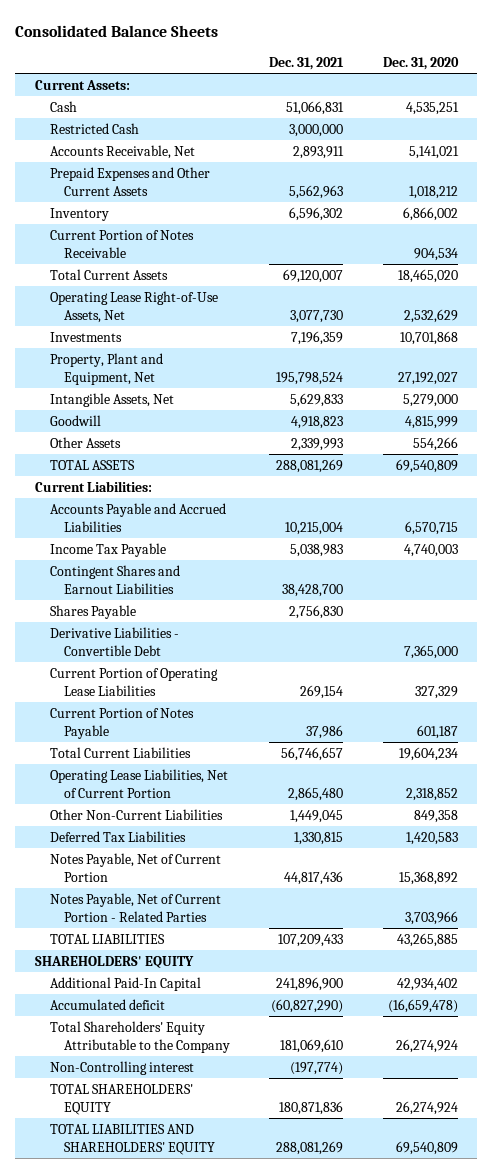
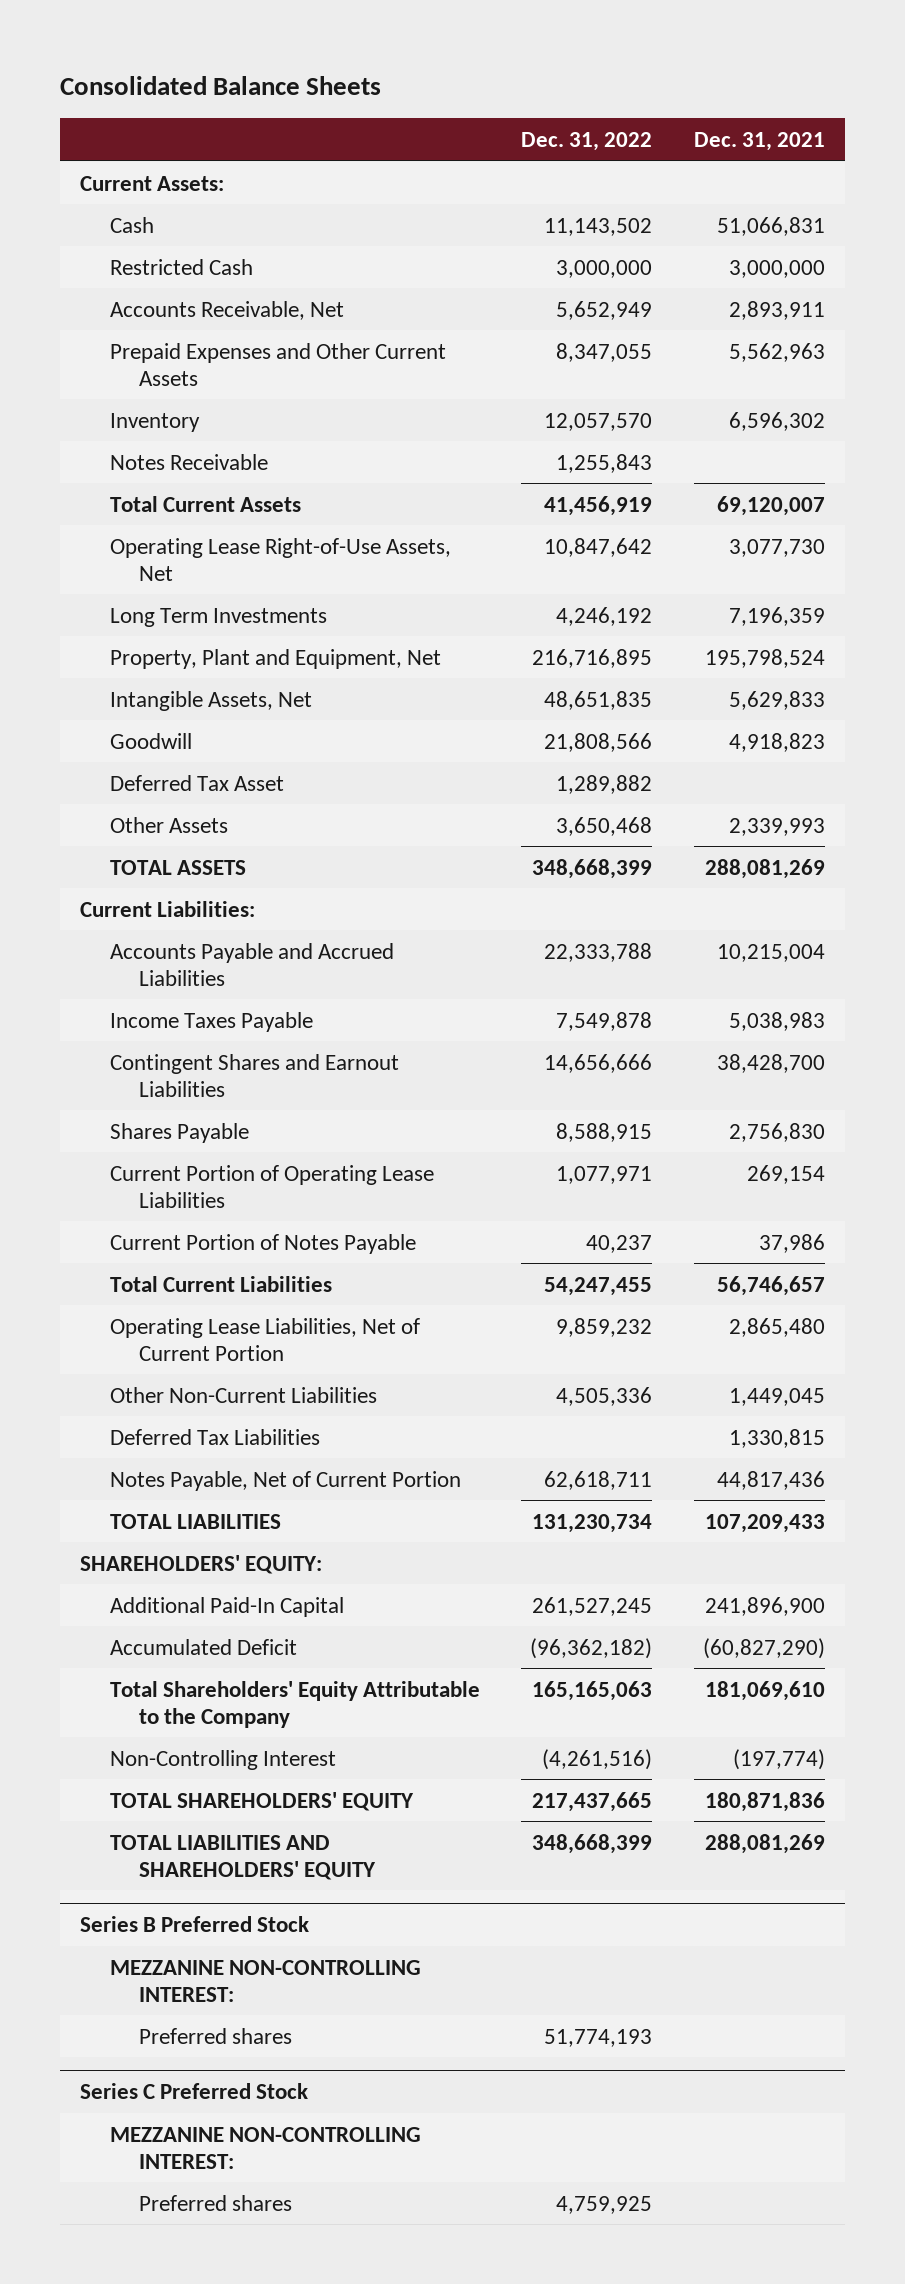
[382,56,459,70] Dec. 31, 2020 -> none
none -> [521,132,653,152] Dec. 31, 2022
[49,229,194,258] Current Portion of Notes Receivable -> none
none -> [109,453,268,470] Notes Receivable
[49,331,122,342] Investments -> [109,607,327,627] Long Term Investments
none -> [109,774,284,791] Deferred Tax Asset
[49,542,166,557] Income Tax Payable -> [109,1011,313,1032] Income Taxes Payable
[49,626,179,656] Derivative Liabilities - Convertible Debt -> none
[49,892,221,922] Notes Payable, Net of Current Portion - Related Parties -> none
[34,955,194,968] SHAREHOLDERS' EQUITY -> [80,1554,323,1574] SHAREHOLDERS' EQUITY:
[49,998,165,1010] Accumulated deficit -> [109,1638,297,1655] Accumulated Deficit
[49,1060,194,1075] Non-Controlling interest -> [109,1749,336,1770] Non-Controlling Interest
none -> [80,1916,310,1933] Series B Preferred Stock
none -> [109,1959,421,2002] MEZZANINE NON-CONTROLLING INTEREST:
none -> [139,2027,293,2044] Preferred shares
none -> [80,2083,309,2100] Series C Preferred Stock
none -> [109,2126,421,2169] MEZZANINE NON-CONTROLLING INTEREST:
none -> [139,2194,293,2211] Preferred shares

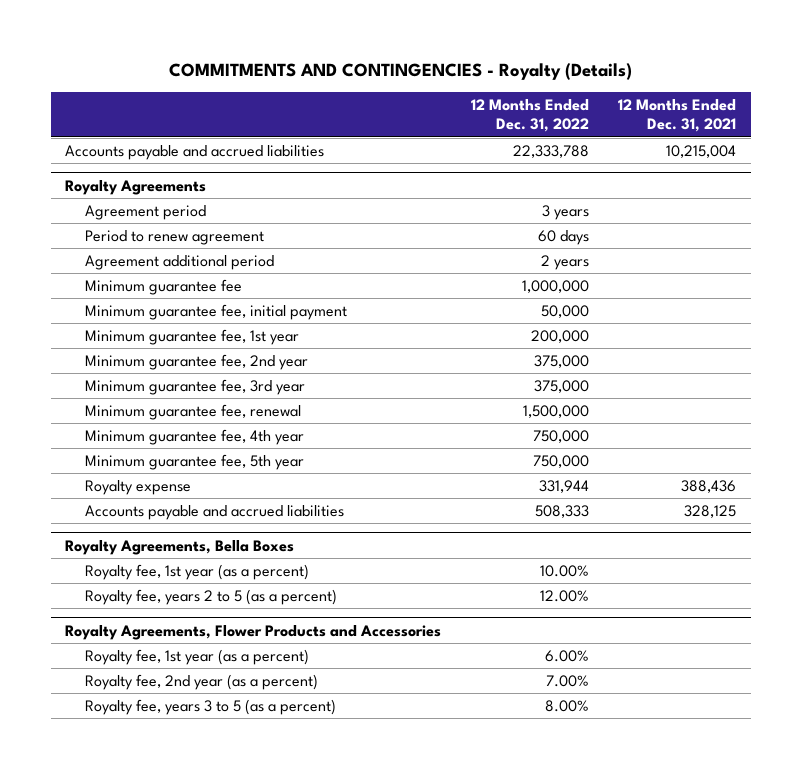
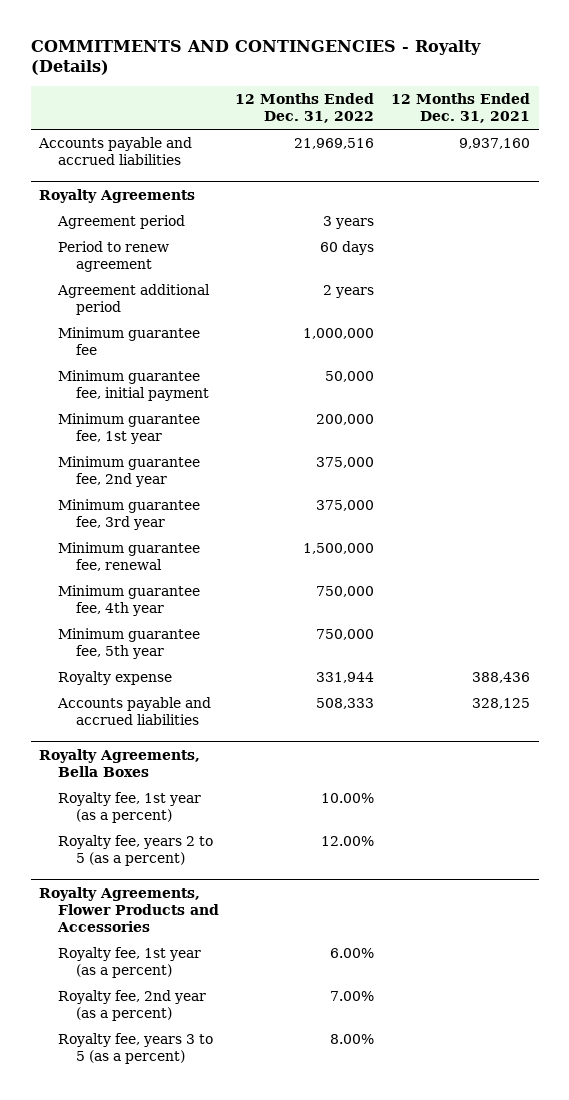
[512,144,589,158] 22,333,788 -> [294,137,375,149] 21,969,516
[666,144,737,158] 10,215,004 -> [459,137,531,149] 9,937,160

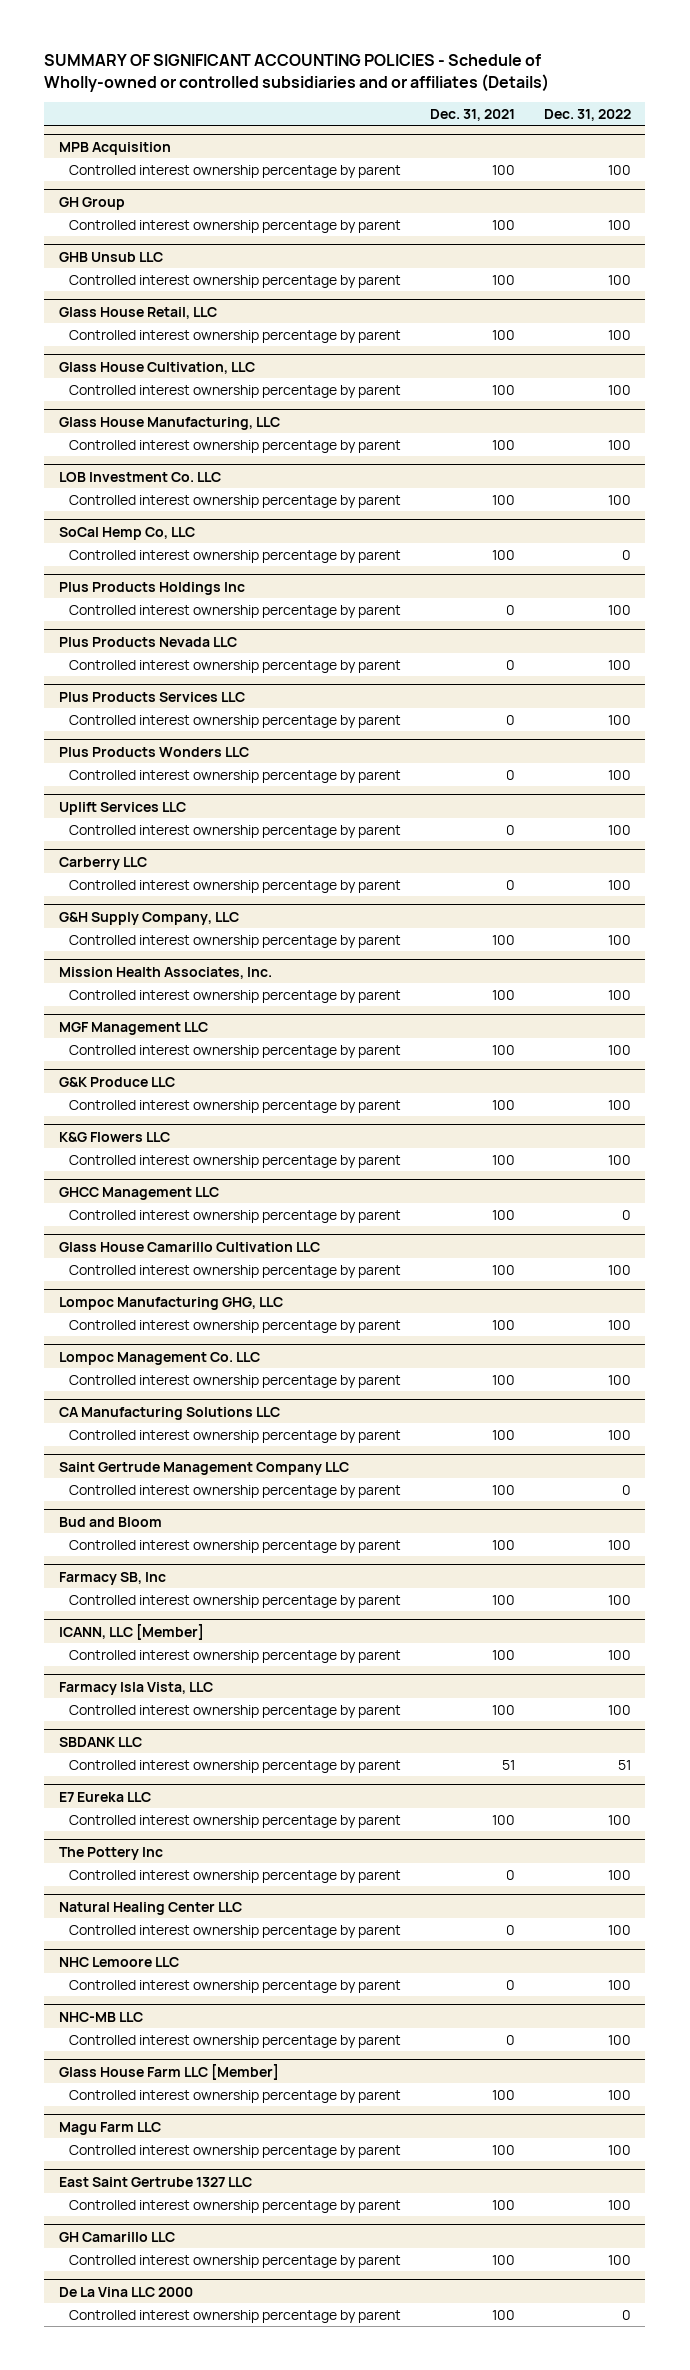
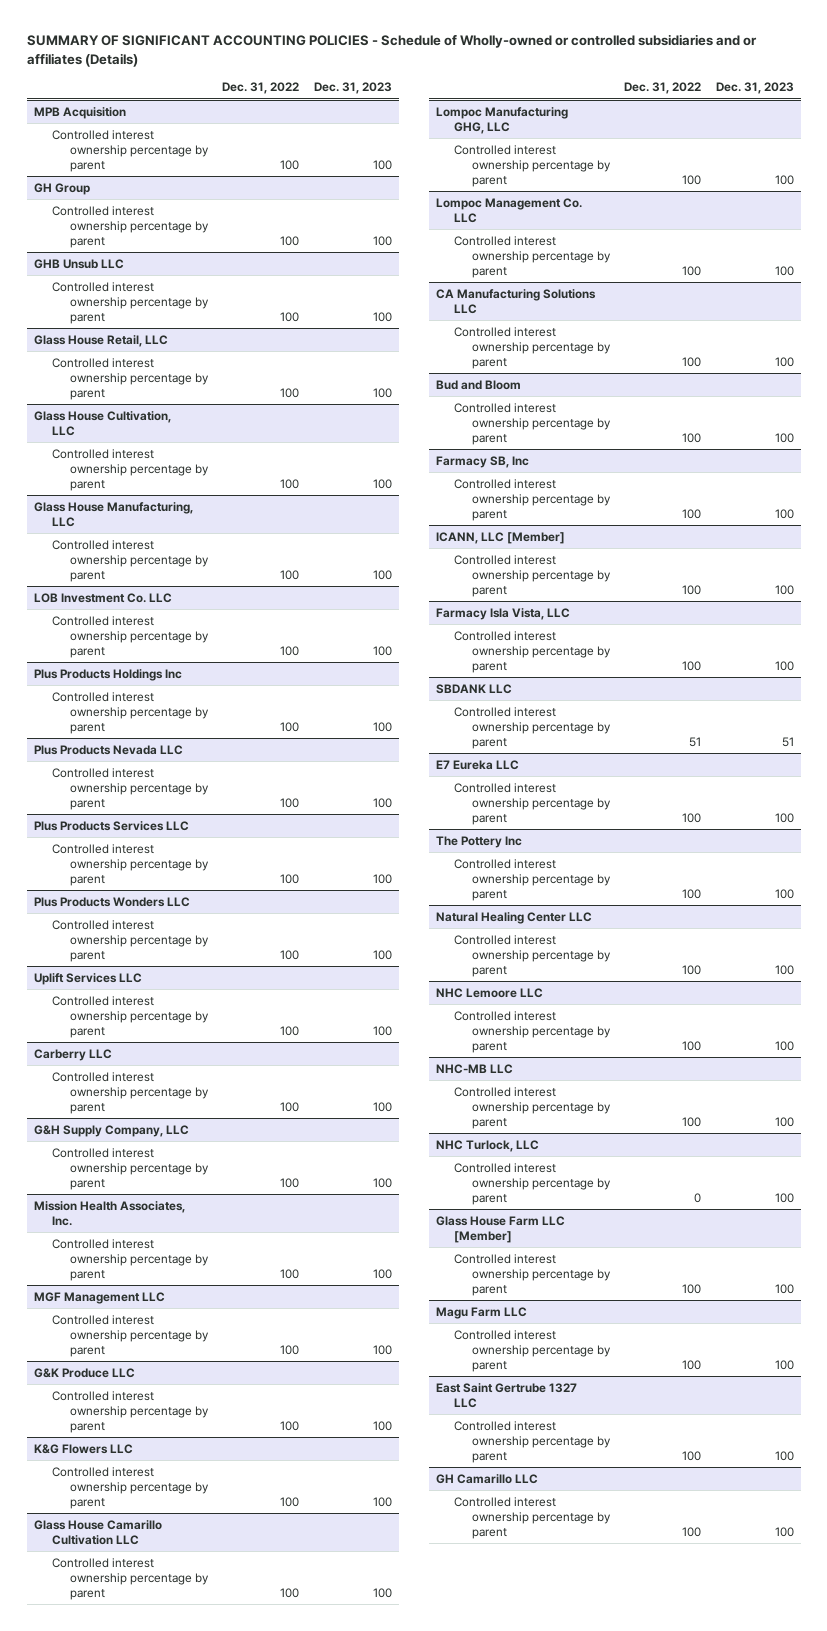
[430,108,516,121] Dec. 31, 2021 -> none
none -> [313,82,392,95] Dec. 31, 2023
[58,526,195,540] SoCal Hemp Co, LLC -> none
[69,549,402,563] Controlled interest ownership percentage by parent -> none
[58,1186,219,1200] GHCC Management LLC -> none
[69,1209,402,1223] Controlled interest ownership percentage by parent -> none
[58,1461,349,1475] Saint Gertrude Management Company LLC -> none
[69,1484,402,1498] Controlled interest ownership percentage by parent -> none
none -> [435,1139,539,1152] NHC Turlock, LLC
none -> [453,1162,611,1206] Controlled interest ownership percentage by parent
[58,2286,193,2297] De La Vina LLC 2000 -> none
[69,2309,402,2323] Controlled interest ownership percentage by parent -> none

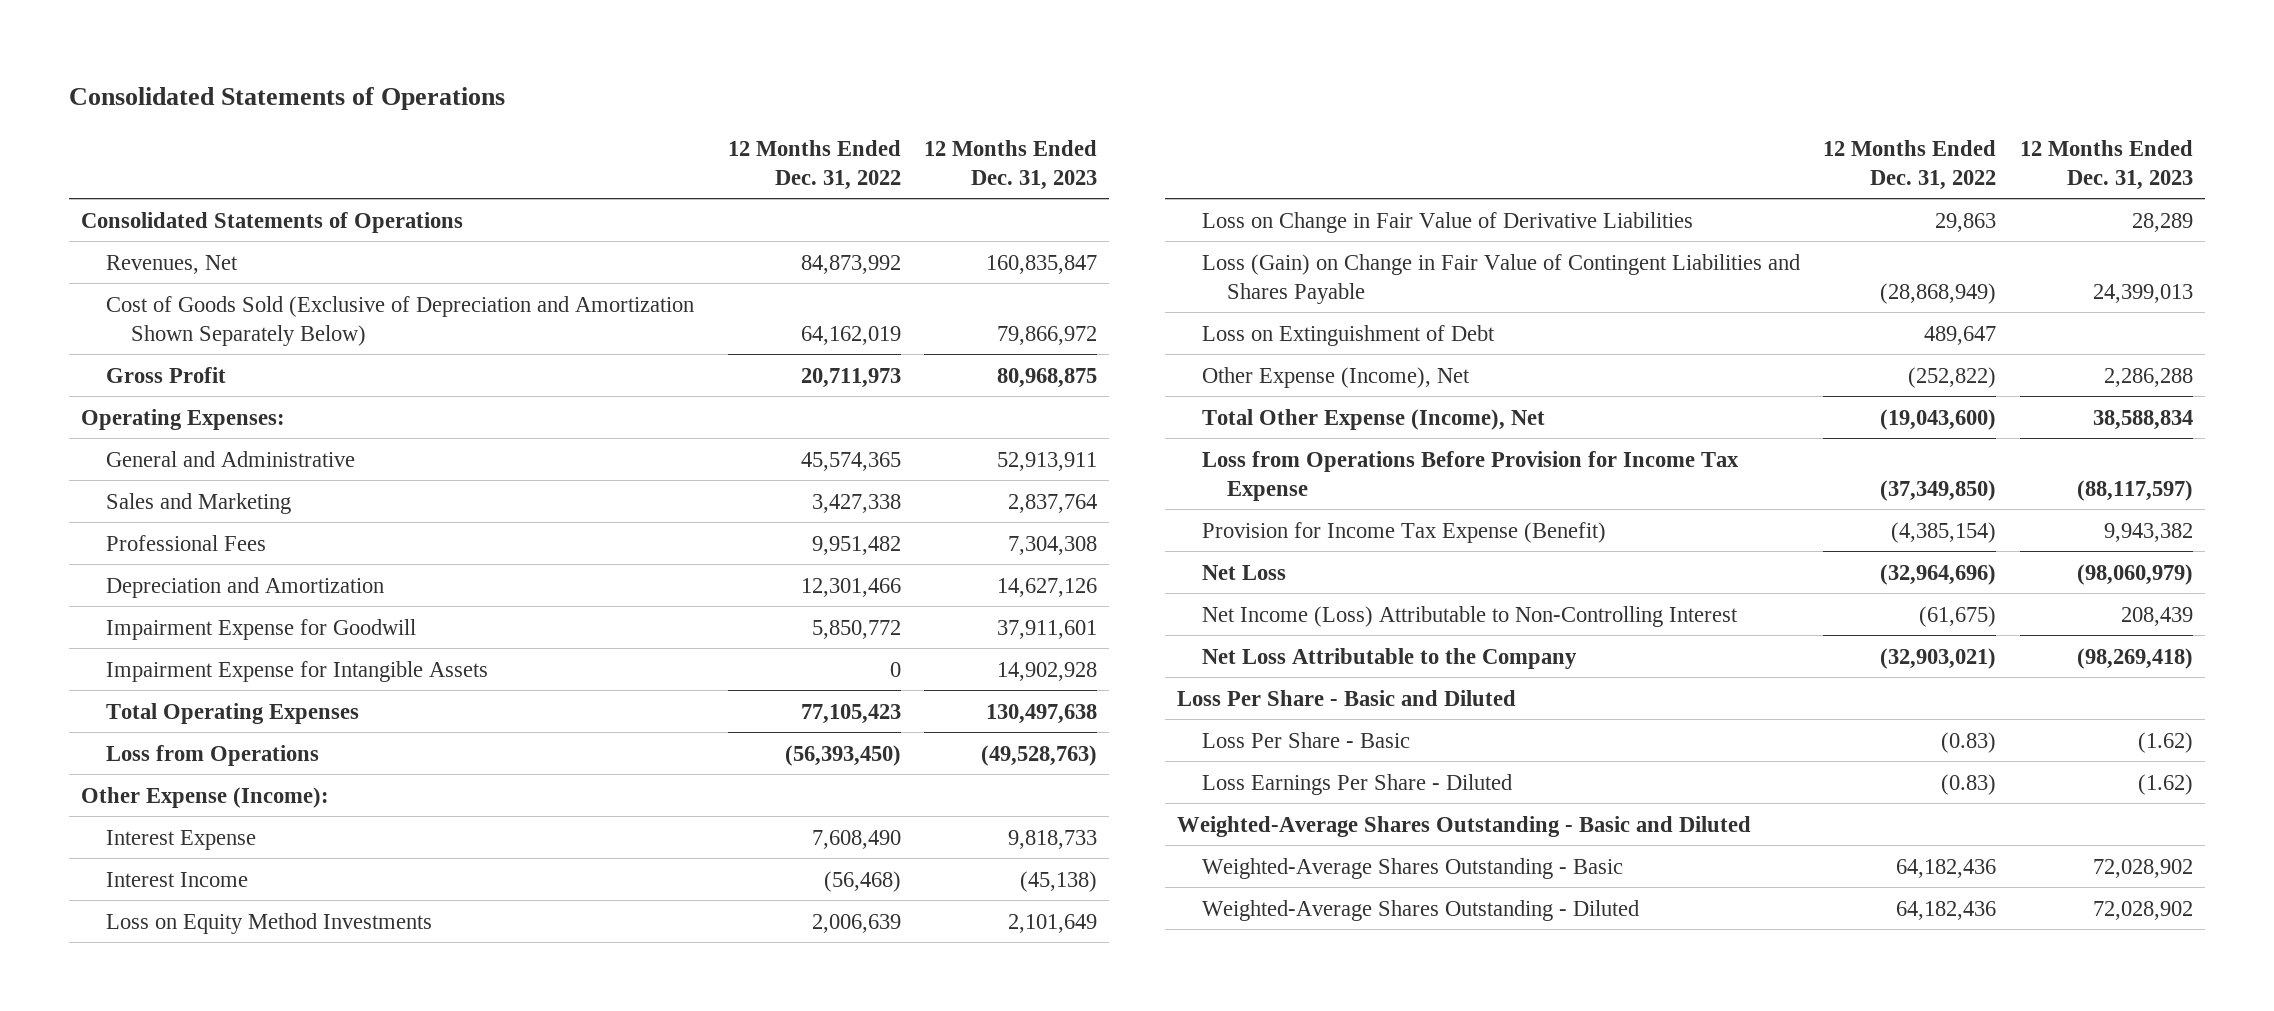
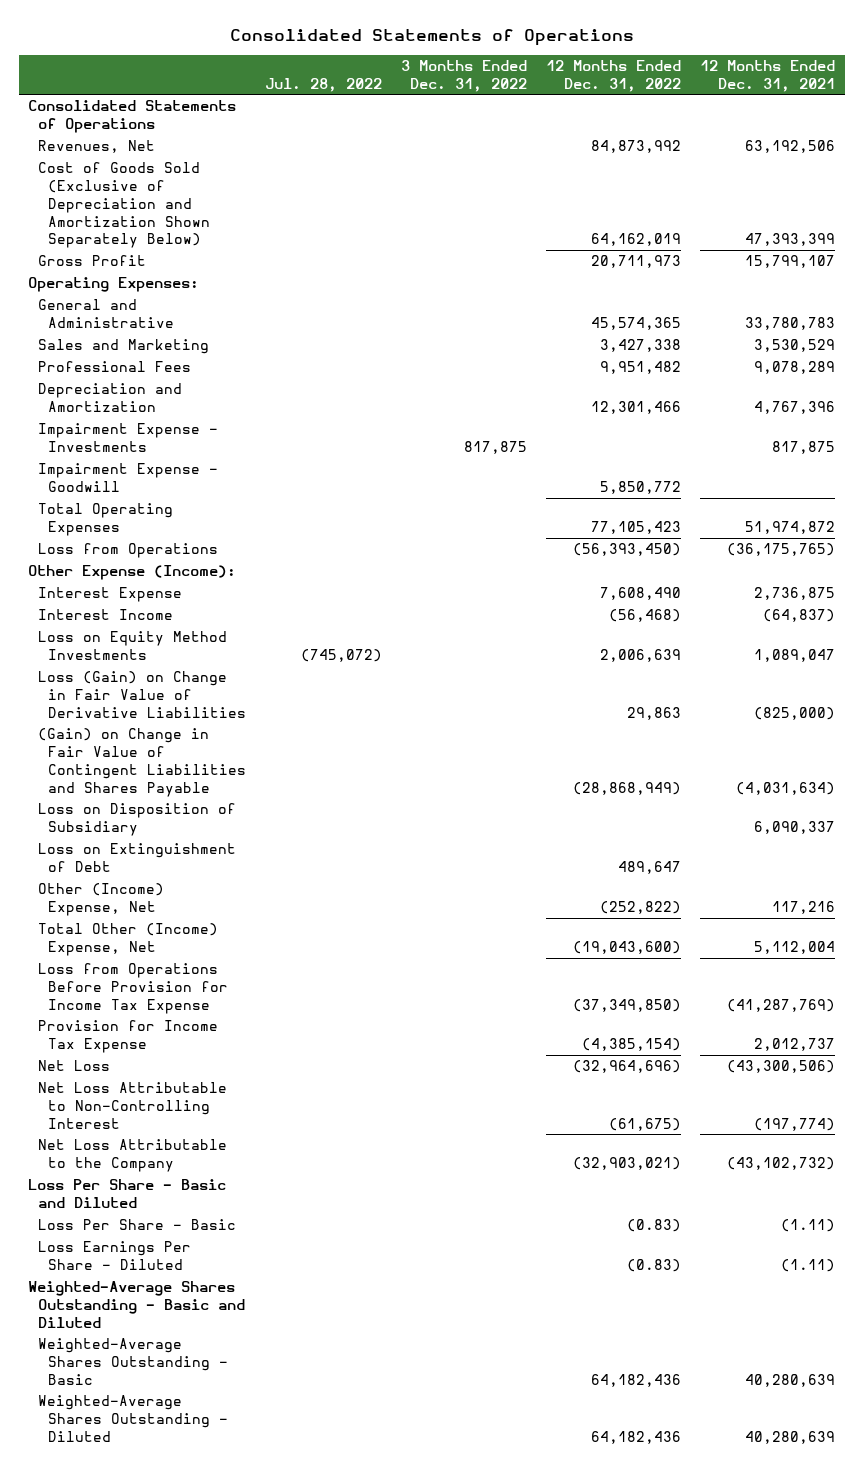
[924,139,1098,190] 12 Months Ended Dec. 31, 2023 -> none
none -> [265,77,383,92] Jul. 28, 2022
none -> [401,60,528,92] 3 Months Ended Dec. 31, 2022
none -> [700,60,836,92] 12 Months Ended Dec. 31, 2021
[106,660,489,682] Impairment Expense for Intangible Assets -> none
none -> [38,423,219,453] Impairment Expense - Investments
[106,618,417,640] Impairment Expense for Goodwill -> [38,463,219,493] Impairment Expense - Goodwill
[1202,211,1694,233] Loss on Change in Fair Value of Derivative Liabilities -> [38,671,247,718] Loss (Gain) on Change in Fair Value of Derivative Liabilities
[1202,253,1801,304] Loss (Gain) on Change in Fair Value of Contingent Liabilities and Shares Payable -> [38,728,247,797] (Gain) on Change in Fair Value of Contingent Liabilities and Shares Payable
none -> [38,803,237,837] Loss on Disposition of Subsidiary
[1202,366,1471,388] Other Expense (Income), Net -> [38,883,165,917] Other (Income) Expense, Net
[1202,408,1546,430] Total Other Expense (Income), Net -> [38,923,219,957] Total Other (Income) Expense, Net
[1202,521,1607,543] Provision for Income Tax Expense (Benefit) -> [38,1020,219,1054] Provision for Income Tax Expense
[1202,605,1739,627] Net Income (Loss) Attributable to Non-Controlling Interest -> [38,1082,228,1129] Net Loss Attributable to Non-Controlling Interest

